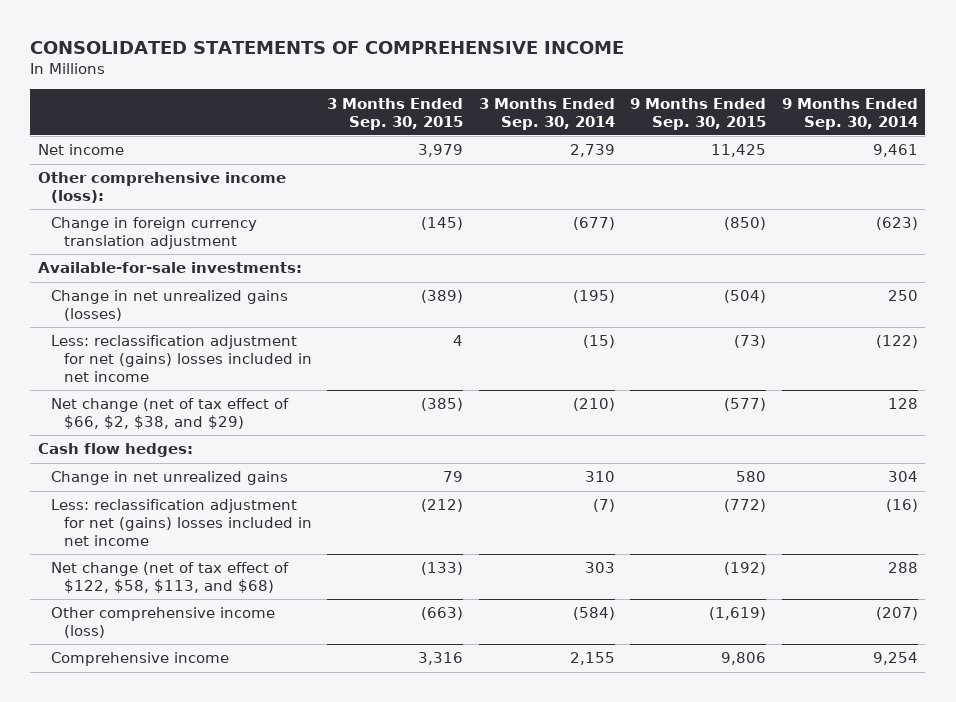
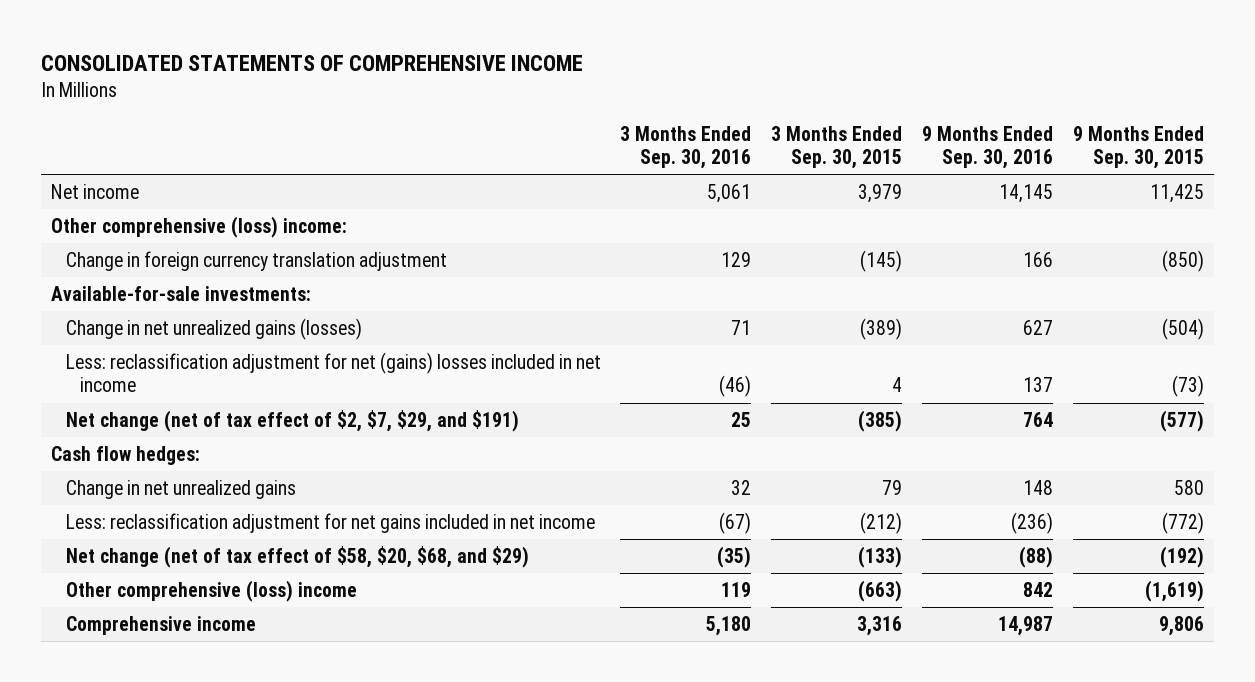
[478,97,615,130] 3 Months Ended Sep. 30, 2014 -> none
[781,97,918,130] 9 Months Ended Sep. 30, 2014 -> none
none -> [620,125,752,169] 3 Months Ended Sep. 30, 2016
none -> [922,125,1054,169] 9 Months Ended Sep. 30, 2016
[38,172,287,204] Other comprehensive income (loss): -> [50,216,347,239] Other comprehensive (loss) income:
[51,398,290,430] Net change (net of tax effect of $66, $2, $38, and $29) -> [65,410,519,433] Net change (net of tax effect of $2, $7, $29, and $191)
[51,499,312,546] Less: reclassification adjustment for net (gains) losses included in net income -> [65,513,595,534] Less: reclassification adjustment for net gains included in net income
[51,562,290,594] Net change (net of tax effect of $122, $58, $113, and $68) -> [65,546,529,569] Net change (net of tax effect of $58, $20, $68, and $29)
[51,607,276,639] Other comprehensive income (loss) -> [65,580,357,603] Other comprehensive (loss) income

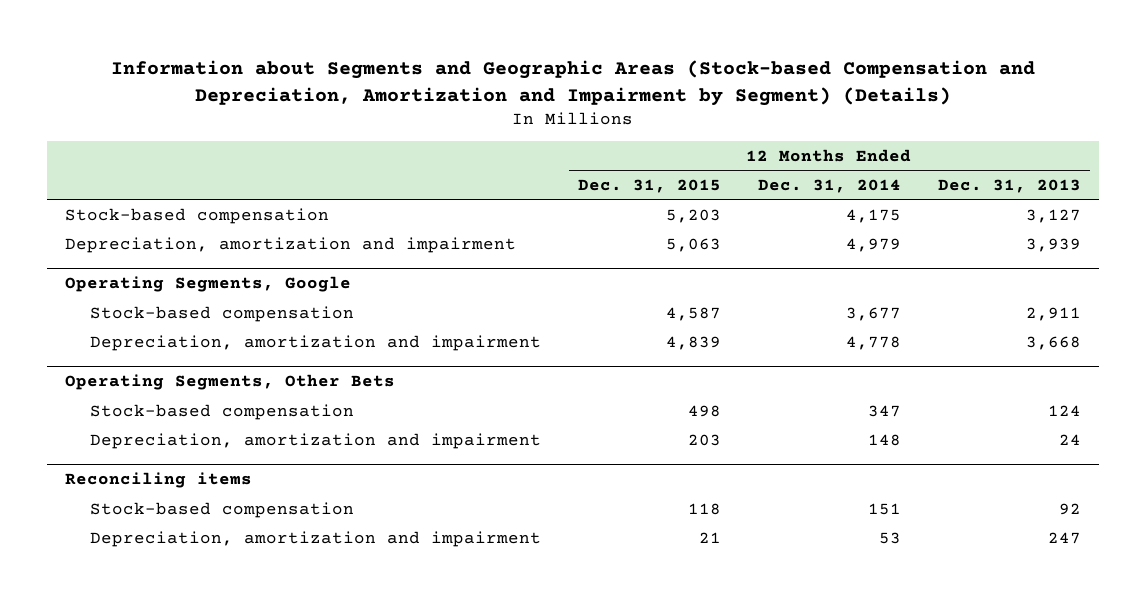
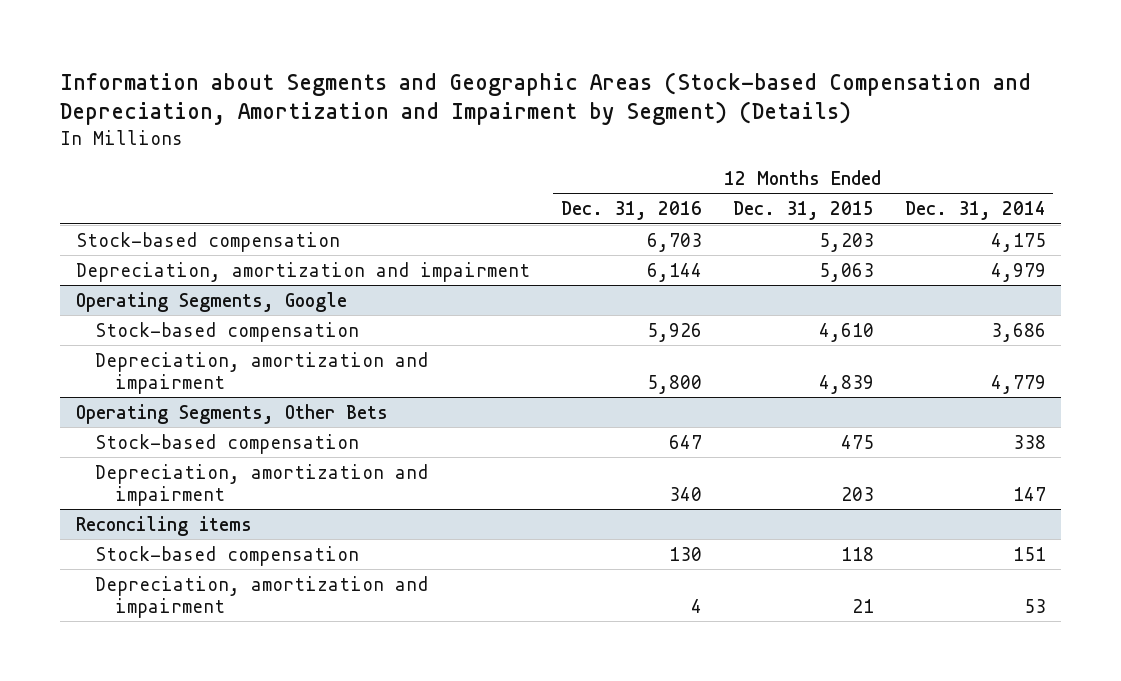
[937,178,1081,193] Dec. 31, 2013 -> none
none -> [560,201,702,221] Dec. 31, 2016
[665,306,721,321] 4,587 -> [818,322,874,342] 4,610
[845,306,901,321] 3,677 -> [990,322,1046,342] 3,686
[845,335,901,350] 4,778 -> [990,374,1046,394] 4,779
[687,404,721,417] 498 -> [840,434,874,449] 475
[867,404,901,417] 347 -> [1012,434,1046,449] 338
[867,433,901,446] 148 -> [1012,486,1046,501] 147

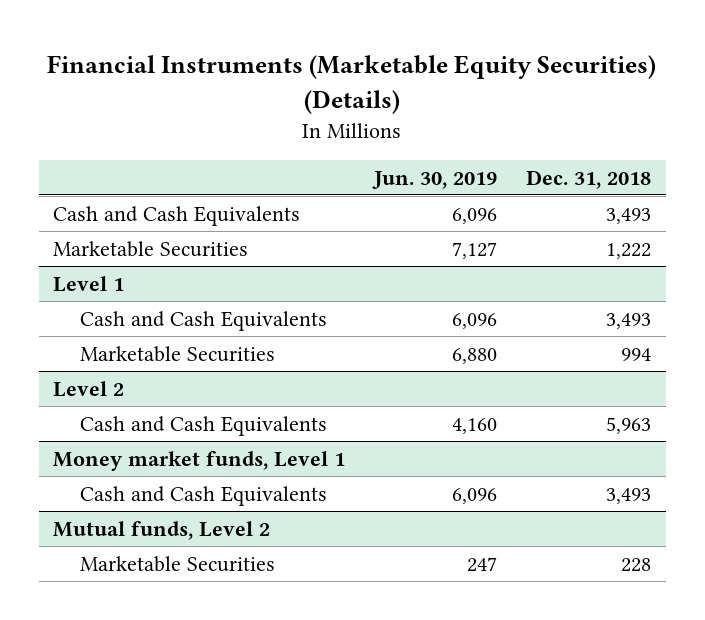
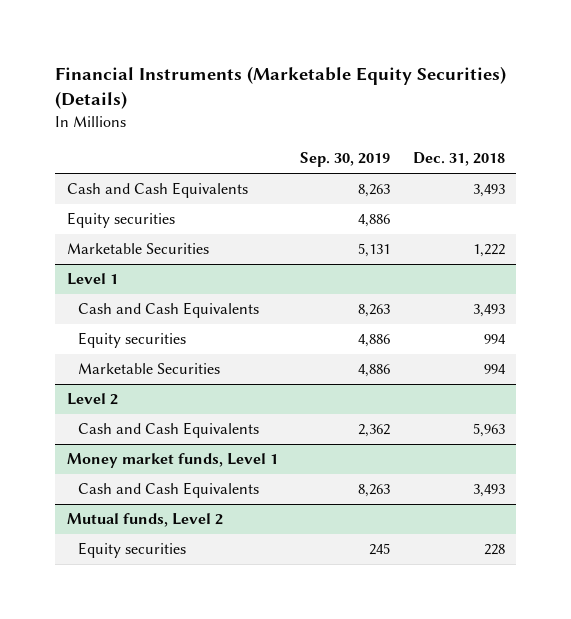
[372,170,498,189] Jun. 30, 2019 -> none
none -> [300,152,391,168] Sep. 30, 2019
none -> [66,212,175,229] Equity securities
none -> [78,332,187,349] Equity securities
[80,555,276,572] Marketable Securities -> [78,542,187,559] Equity securities

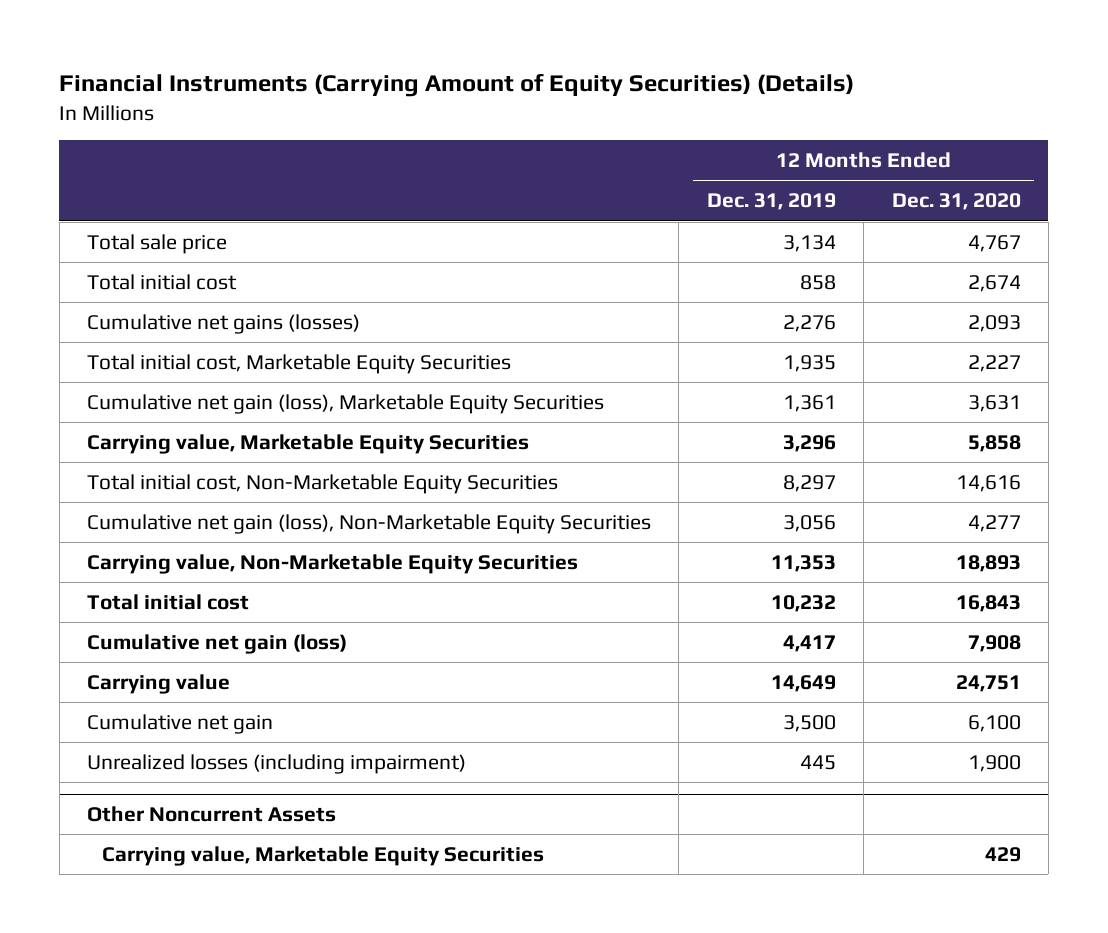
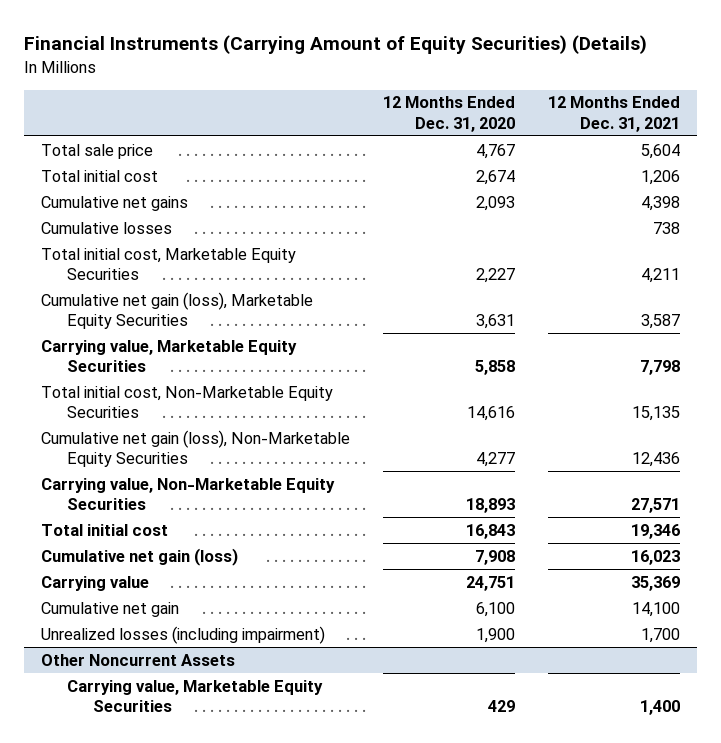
[706,193,836,211] Dec. 31, 2019 -> none
none -> [548,96,681,132] 12 Months Ended Dec. 31, 2021
[87,313,361,334] Cumulative net gains (losses) -> [40,195,188,211] Cumulative net gains
none -> [40,221,172,234] Cumulative losses

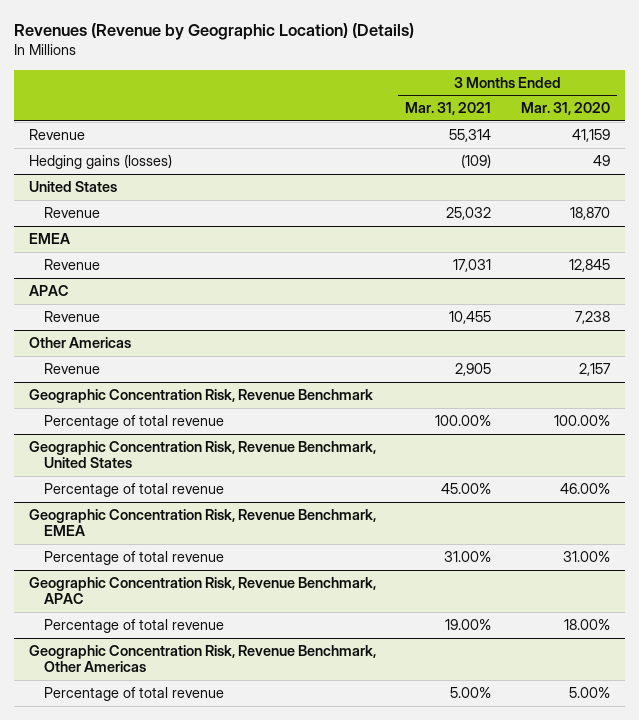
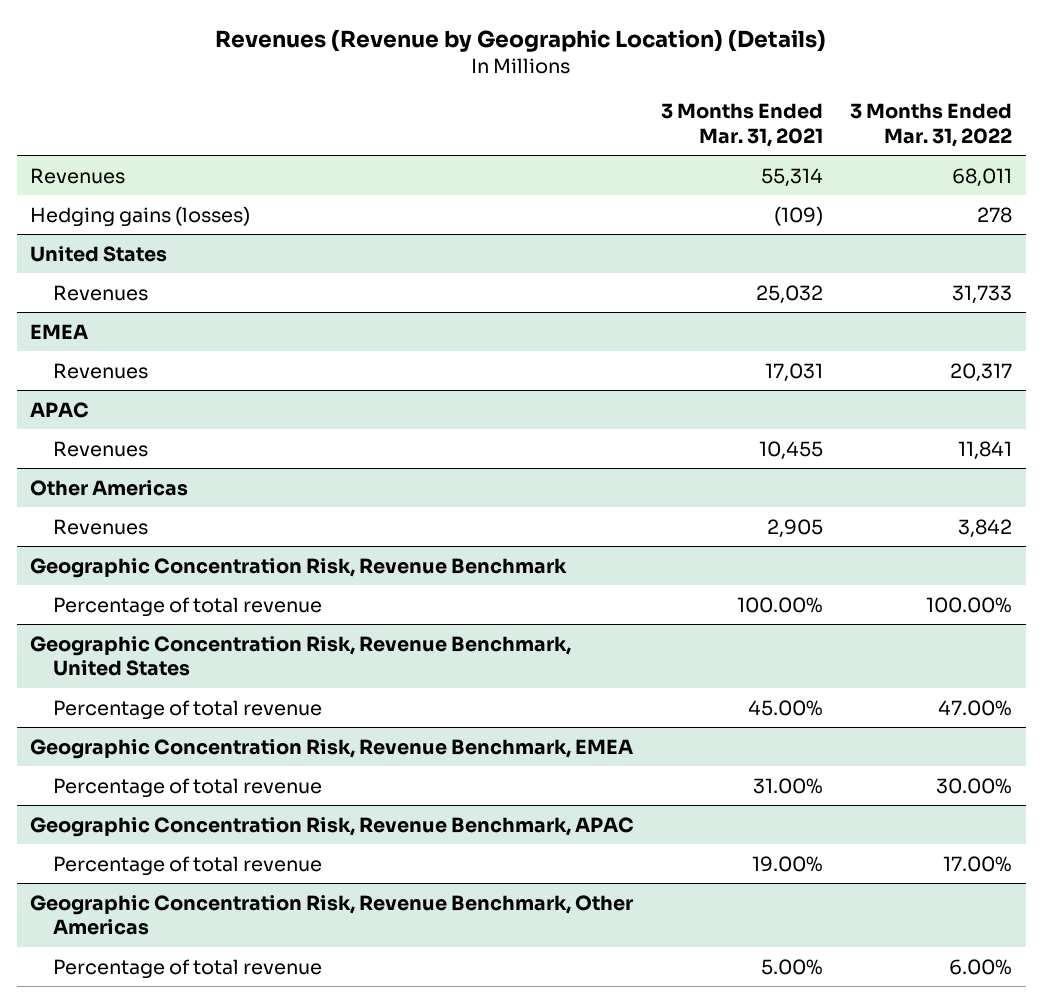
[520,102,610,116] Mar. 31, 2020 -> none
none -> [850,103,1013,147] 3 Months Ended Mar. 31, 2022
[28,128,85,140] Revenue -> [30,167,126,184] Revenues
[44,206,101,218] Revenue -> [53,284,149,301] Revenues
[44,258,101,270] Revenue -> [53,362,149,379] Revenues
[44,310,101,322] Revenue -> [53,440,149,457] Revenues
[44,362,101,374] Revenue -> [53,518,149,535] Revenues

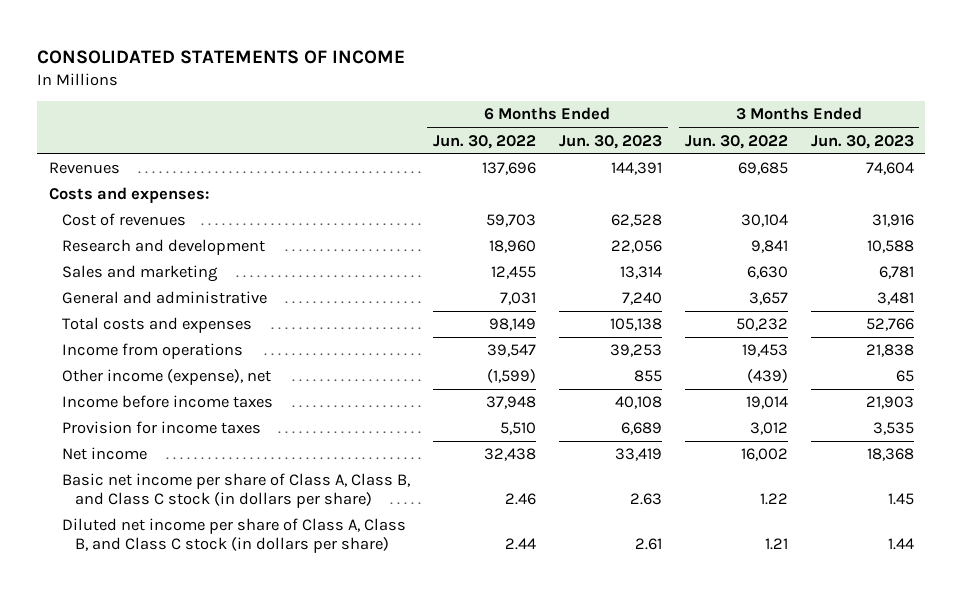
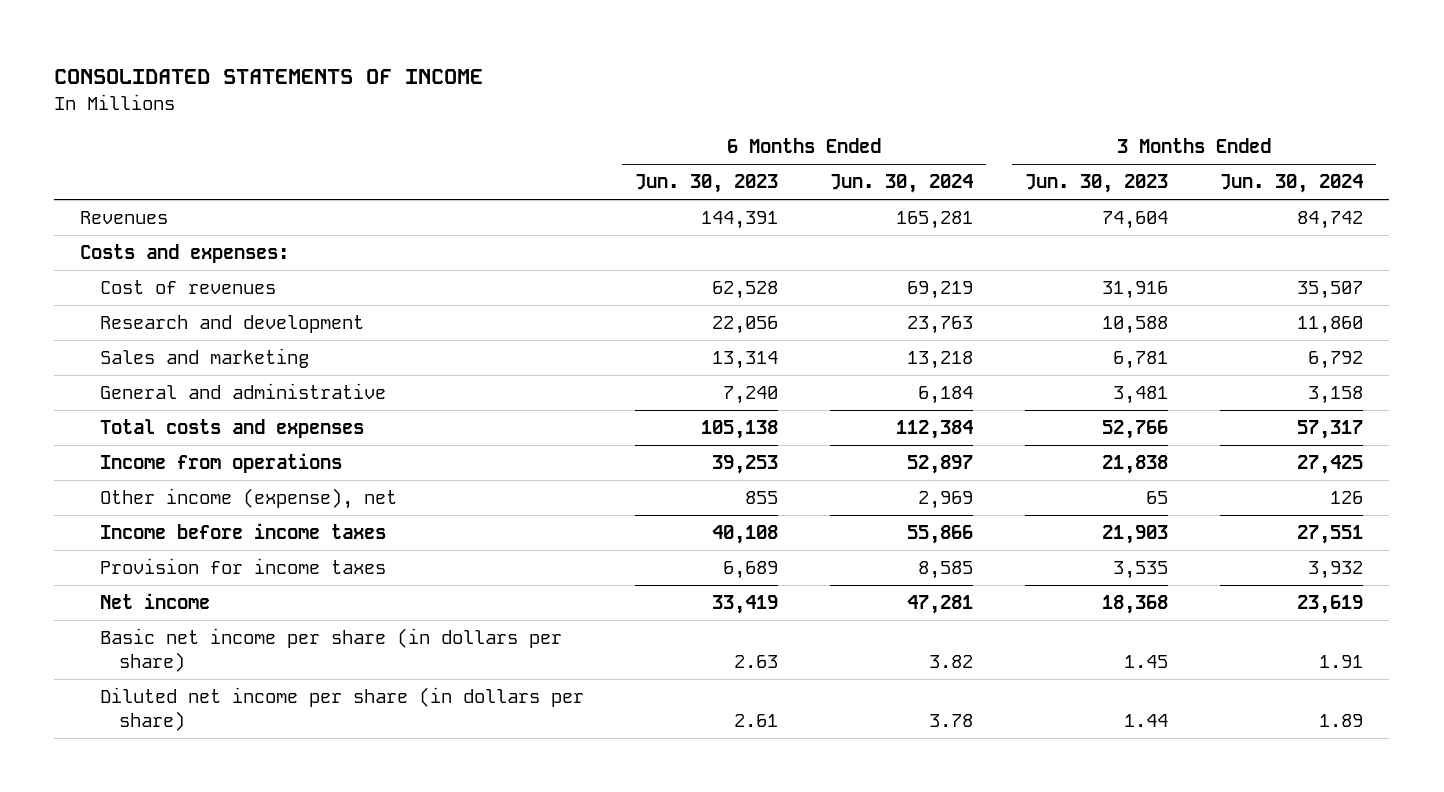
[432,134,536,149] Jun. 30, 2022 -> none
[684,134,788,149] Jun. 30, 2022 -> none
none -> [830,174,974,194] Jun. 30, 2024
none -> [1220,174,1364,194] Jun. 30, 2024
[61,473,410,509] Basic net income per share of Class A, Class B, and Class C stock (in dollars per share) -> [99,628,562,672] Basic net income per share (in dollars per share)
[61,518,406,554] Diluted net income per share of Class A, Class B, and Class C stock (in dollars per share) -> [99,687,584,731] Diluted net income per share (in dollars per share)

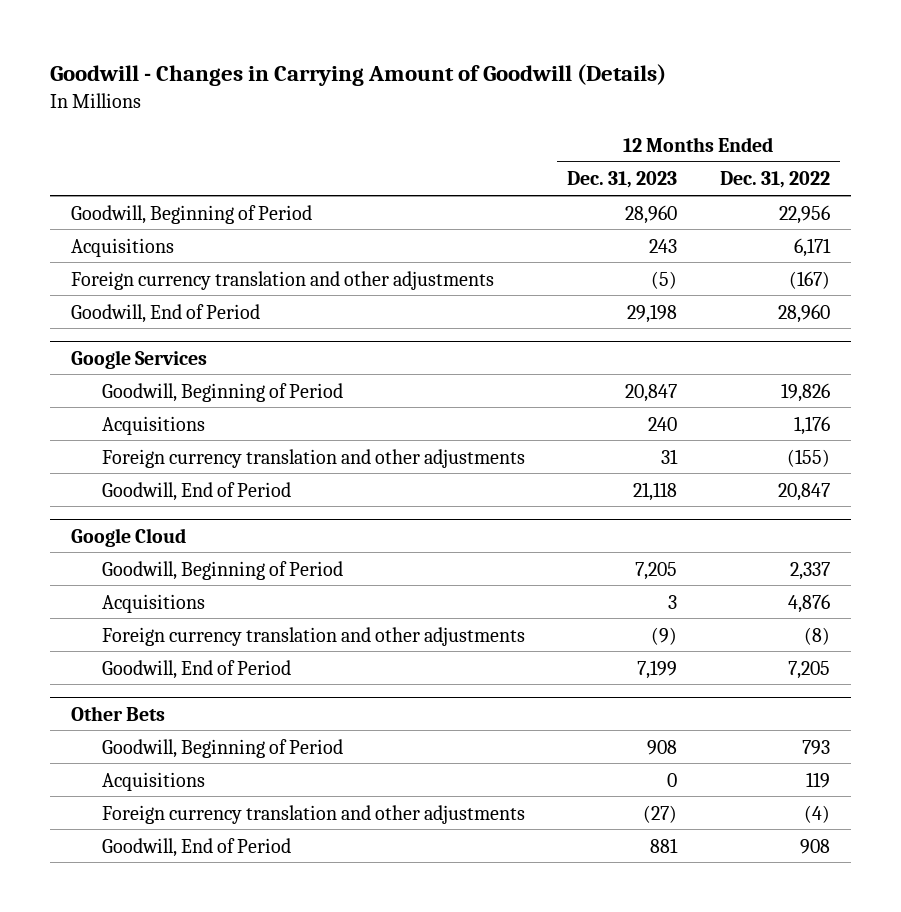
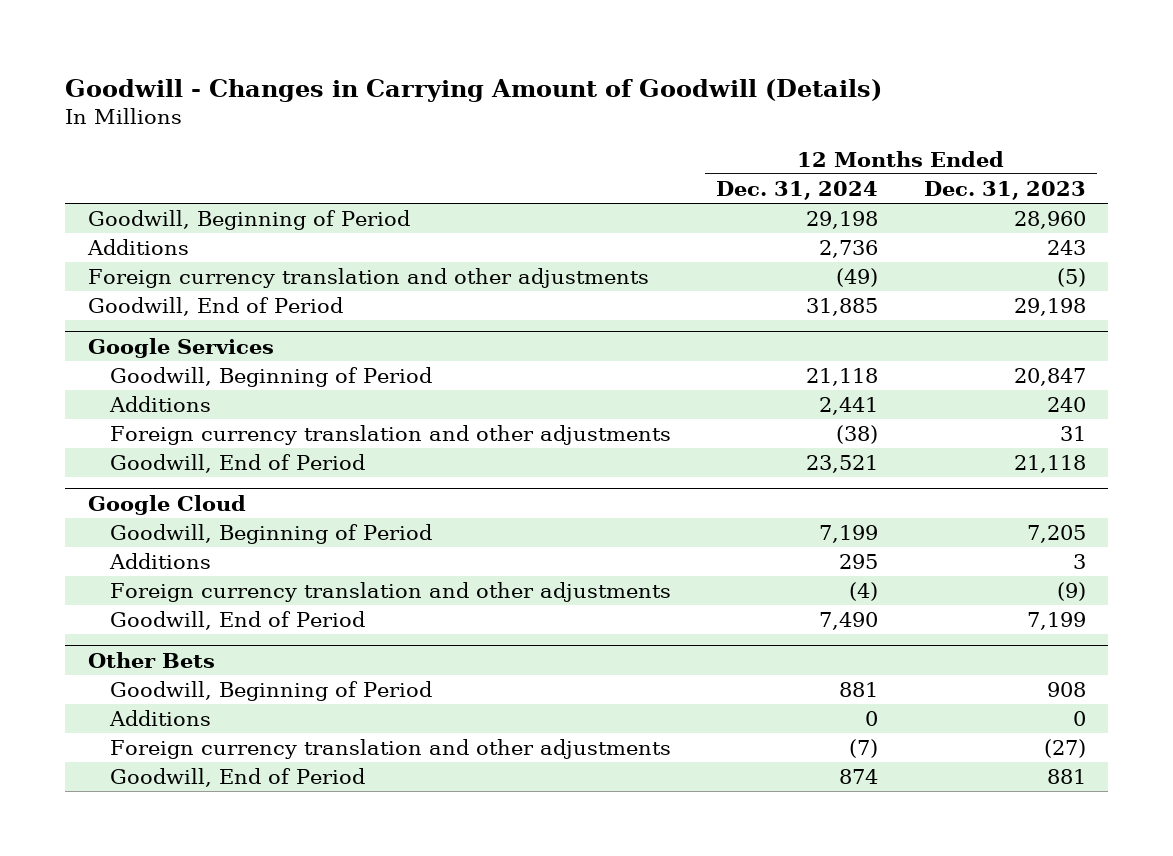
[719,171,830,189] Dec. 31, 2022 -> none
none -> [716,180,879,200] Dec. 31, 2024
[70,237,174,257] Acquisitions -> [86,239,189,256] Additions
[101,415,205,435] Acquisitions -> [108,396,211,413] Additions
[101,593,205,613] Acquisitions -> [108,553,211,570] Additions
[101,771,205,791] Acquisitions -> [108,710,211,727] Additions

